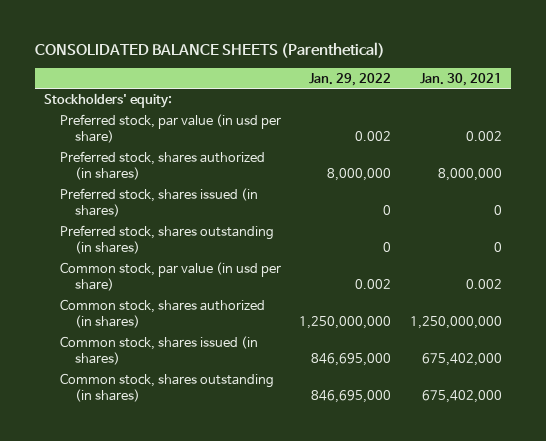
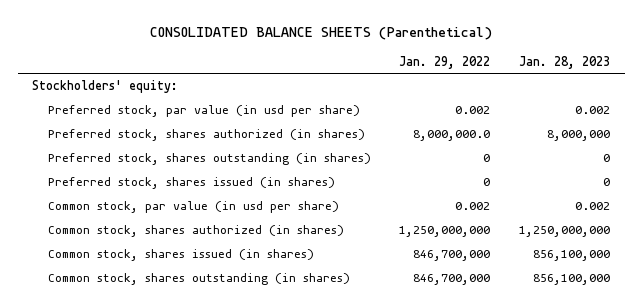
[420,72,503,86] Jan. 30, 2021 -> none
none -> [519,55,611,69] Jan. 28, 2023
[327,168,392,182] 8,000,000 -> [413,130,491,142] 8,000,000.0
[59,187,258,218] Preferred stock, shares issued (in shares) -> [47,177,335,190] Preferred stock, shares issued (in shares)
[311,353,392,367] 846,695,000 -> [413,250,491,262] 846,700,000
[311,390,392,404] 846,695,000 -> [413,274,491,286] 846,700,000

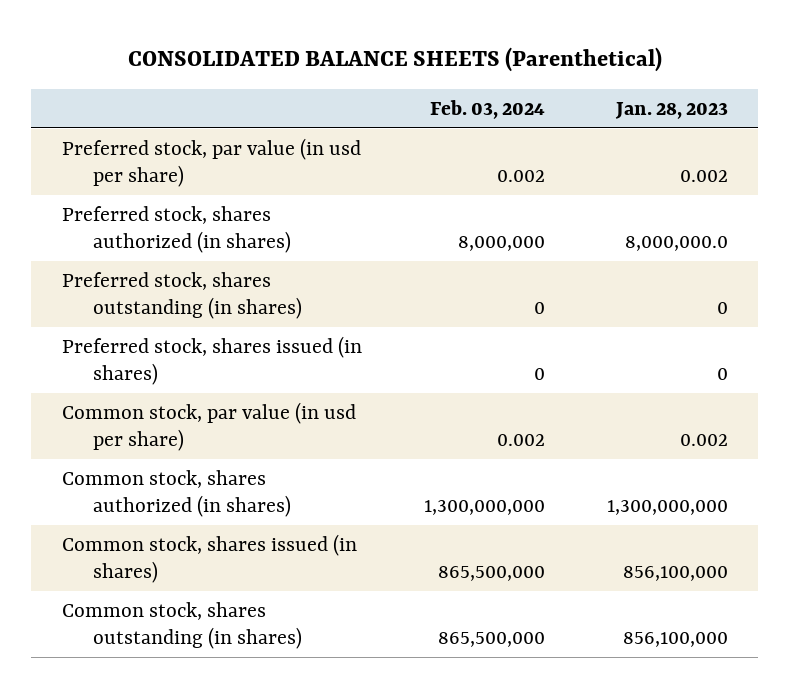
[399,55,491,69] Jan. 29, 2022 -> none
none -> [429,99,545,119] Feb. 03, 2024
[32,80,179,94] Stockholders' equity: -> none
[547,130,611,142] 8,000,000 -> [624,236,728,252] 8,000,000.0
[519,226,611,238] 1,250,000,000 -> [606,500,728,516] 1,300,000,000

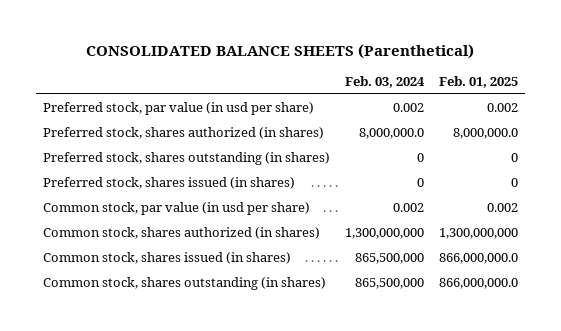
[614,101,728,119] Jan. 28, 2023 -> none
none -> [438,75,518,88] Feb. 01, 2025
[457,236,545,252] 8,000,000 -> [358,128,424,140] 8,000,000.0

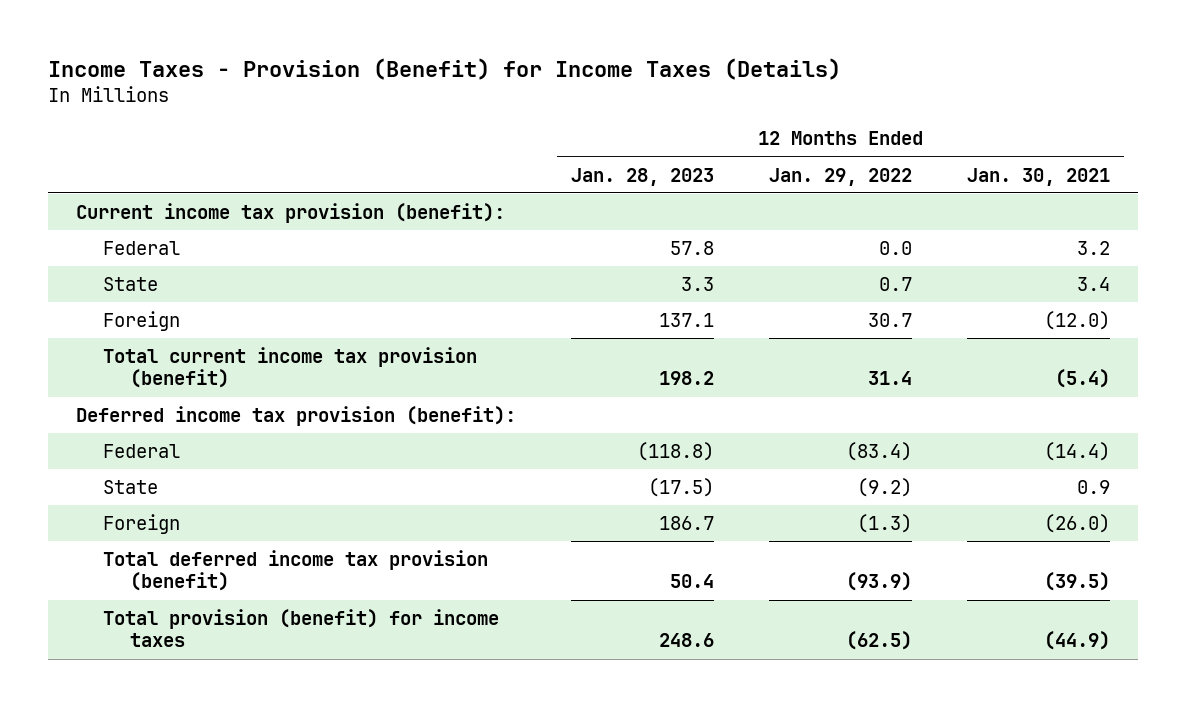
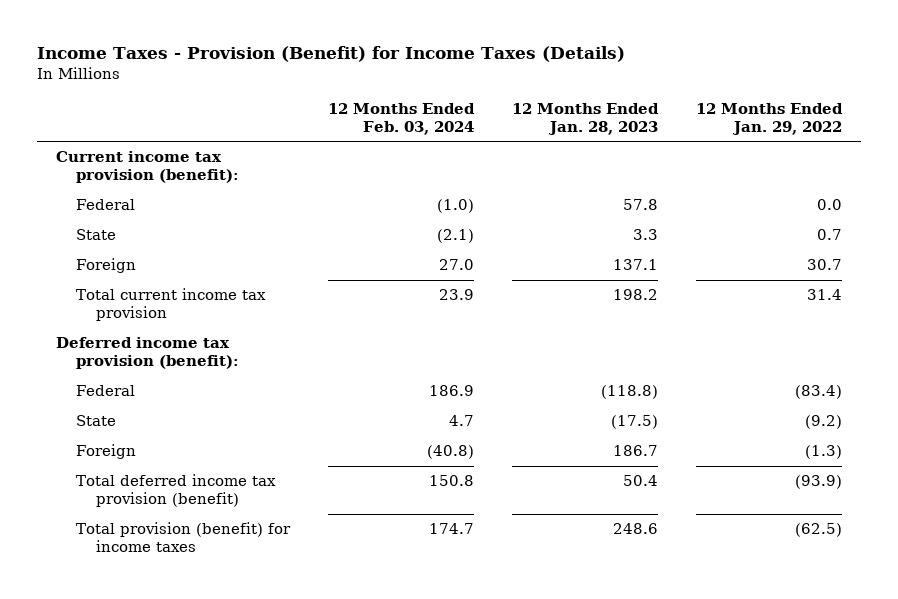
[967,167,1111,186] Jan. 30, 2021 -> none
none -> [327,102,475,135] 12 Months Ended Feb. 03, 2024
[102,346,477,389] Total current income tax provision (benefit) -> [75,288,266,322] Total current income tax provision

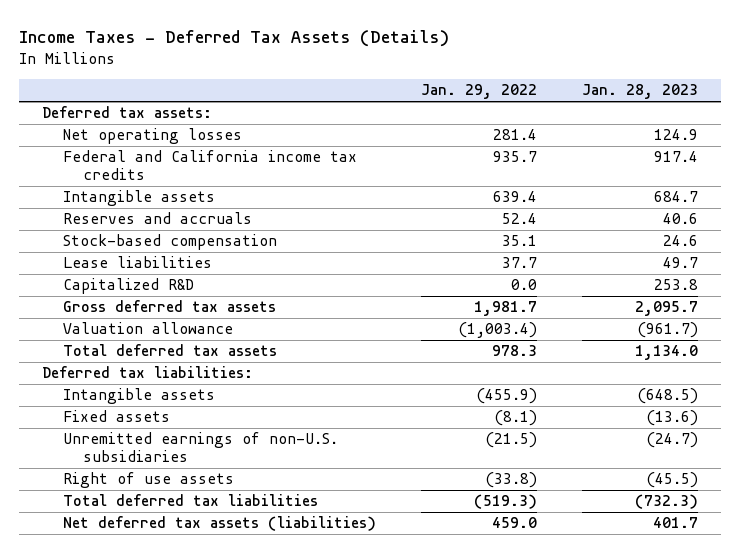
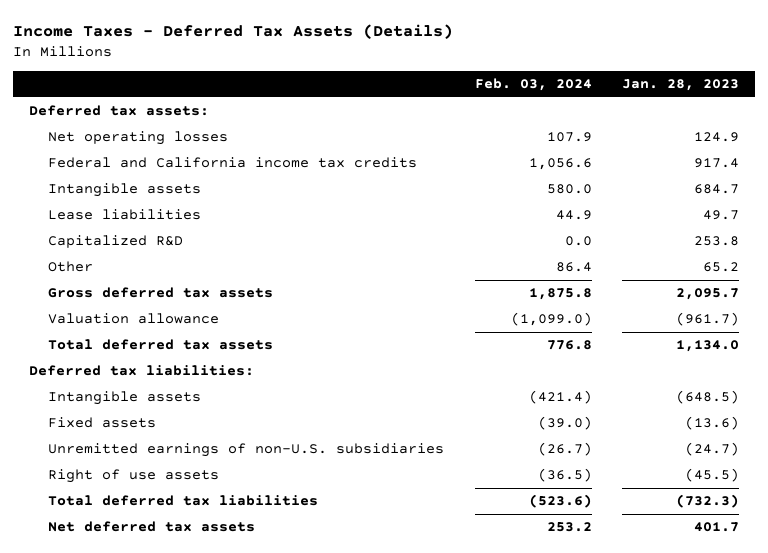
[420,84,537,100] Jan. 29, 2022 -> none
none -> [474,78,592,92] Feb. 03, 2024
[62,212,252,225] Reserves and accruals -> none
[62,234,277,251] Stock-based compensation -> none
none -> [47,261,93,273] Other
[62,516,376,532] Net deferred tax assets (liabilities) -> [47,521,255,533] Net deferred tax assets

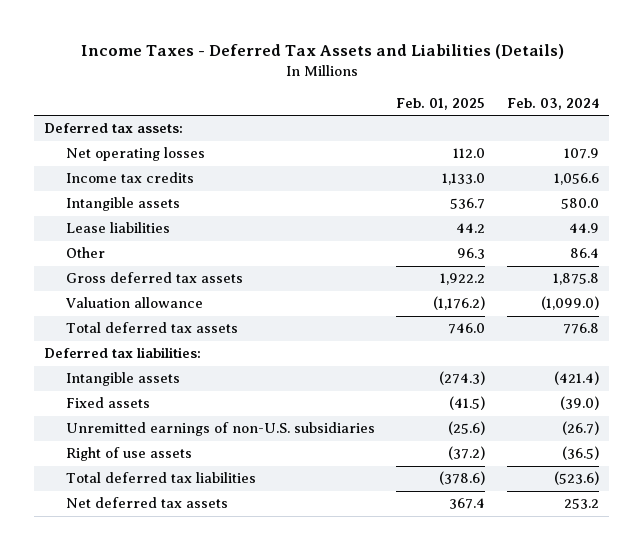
[13,24,454,40] Income Taxes - Deferred Tax Assets (Details) -> [80,44,564,60] Income Taxes - Deferred Tax Assets and Liabilities (Details)
[622,79,740,92] Jan. 28, 2023 -> none
none -> [396,97,486,110] Feb. 01, 2025
[47,157,417,169] Federal and California income tax credits -> [66,172,195,184] Income tax credits
[47,235,183,249] Capitalized R&D -> none

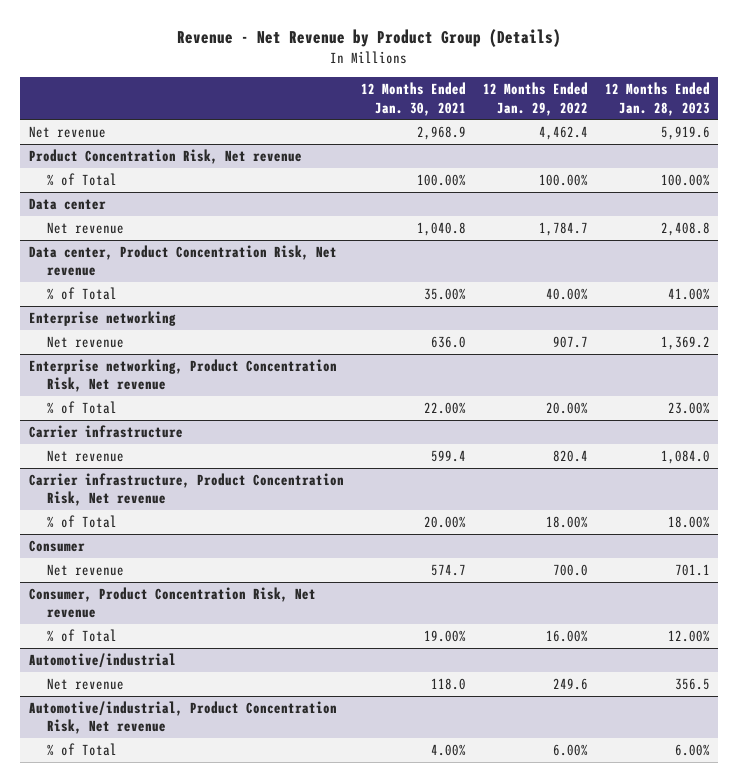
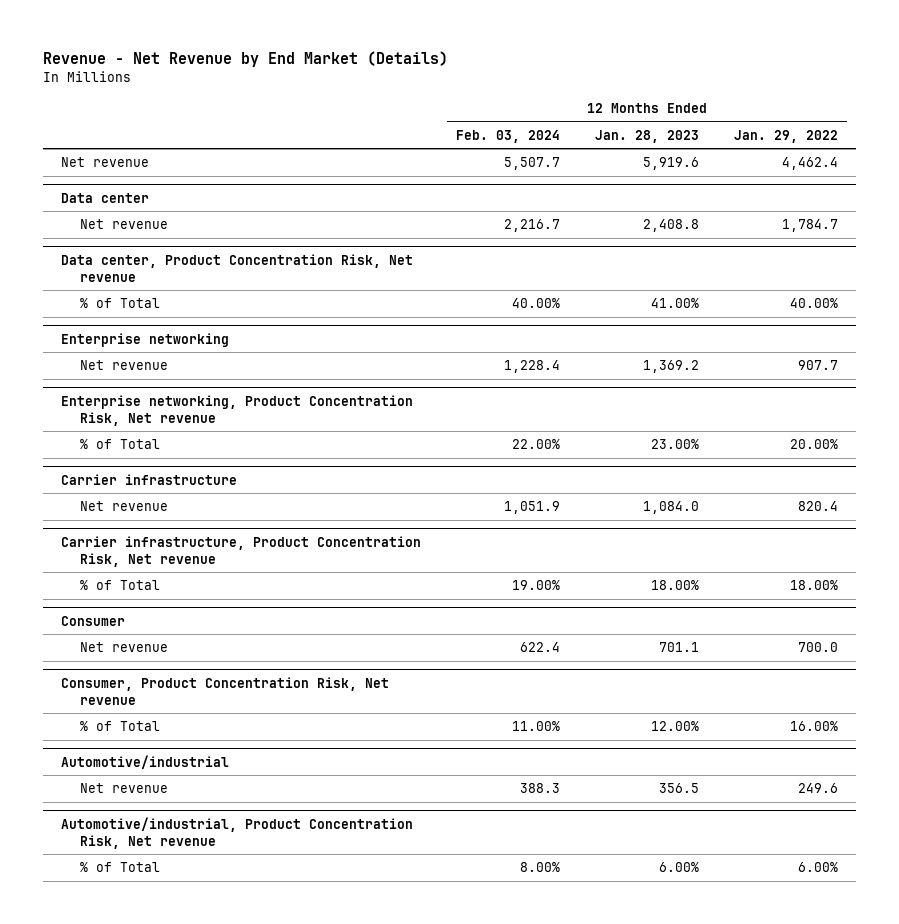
[177,28,562,47] Revenue - Net Revenue by Product Group (Details) -> [43,50,449,67] Revenue - Net Revenue by End Market (Details)
[360,82,466,116] 12 Months Ended Jan. 30, 2021 -> none
none -> [455,129,560,143] Feb. 03, 2024
[28,148,302,164] Product Concentration Risk, Net revenue -> none
[47,172,118,186] % of Total -> none

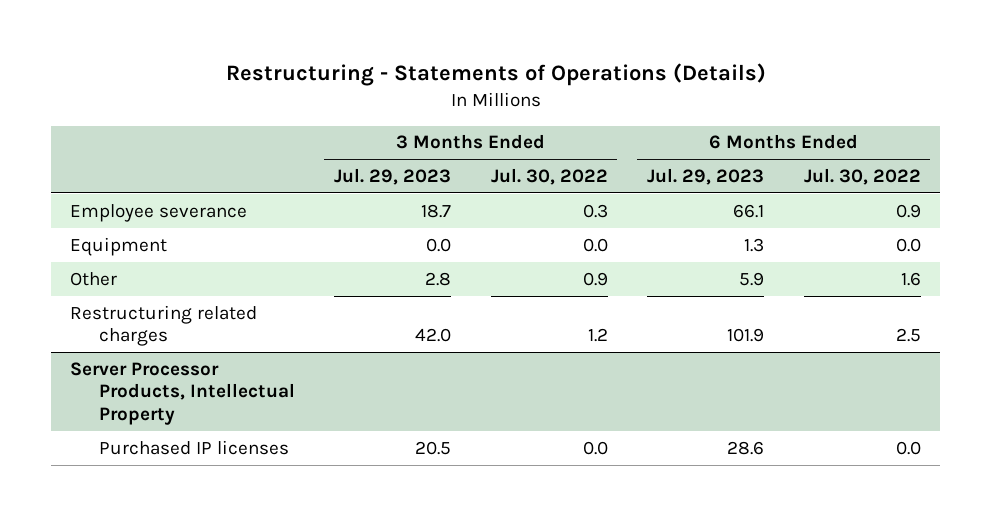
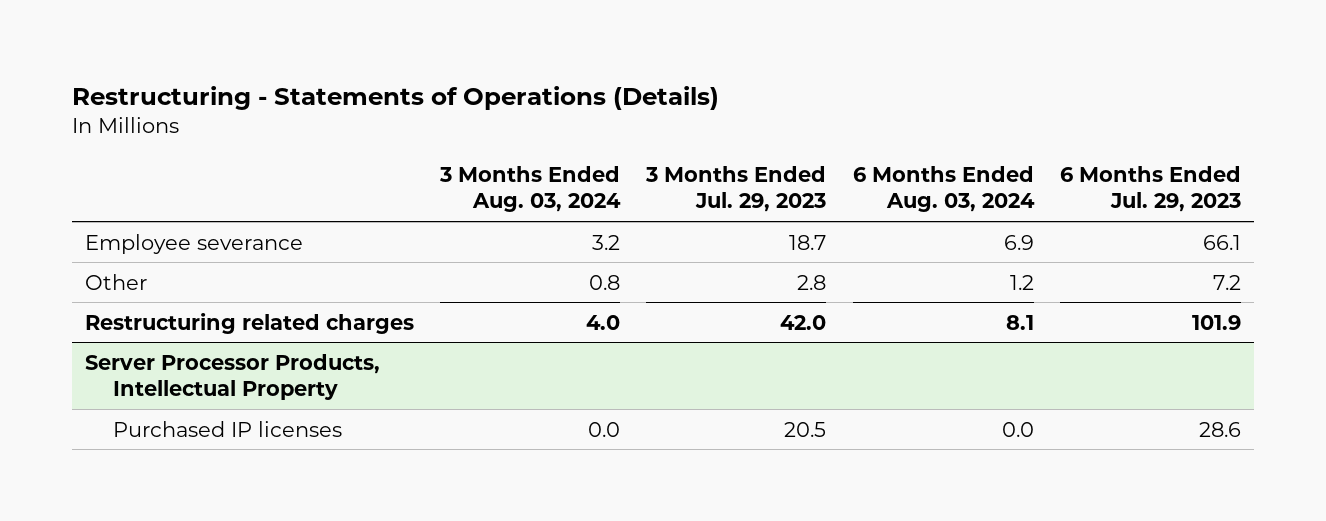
[490,168,608,186] Jul. 30, 2022 -> none
[803,168,921,186] Jul. 30, 2022 -> none
none -> [439,165,622,213] 3 Months Ended Aug. 03, 2024
none -> [852,165,1035,213] 6 Months Ended Aug. 03, 2024
[70,236,168,256] Equipment -> none
[739,271,765,286] 5.9 -> [1212,274,1241,290] 7.2

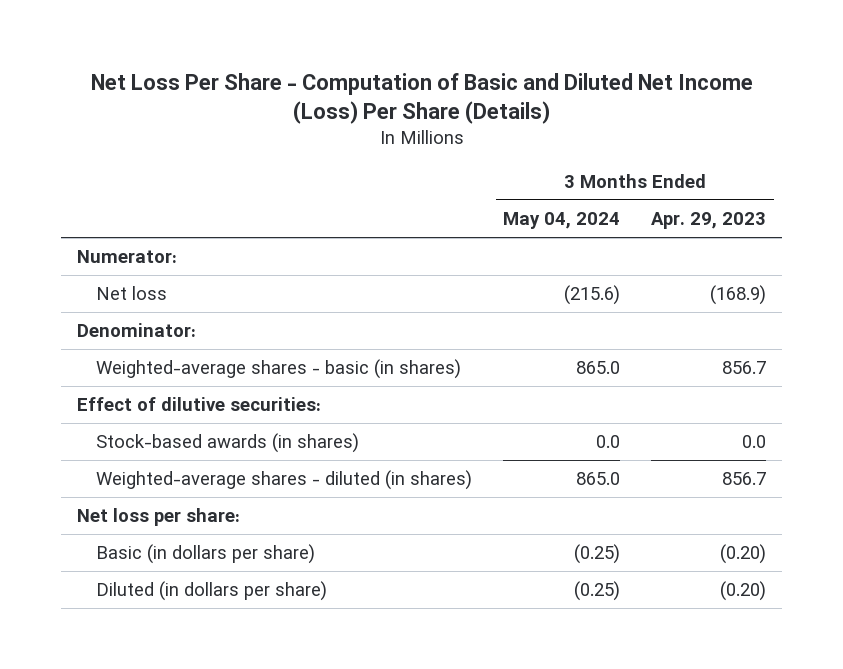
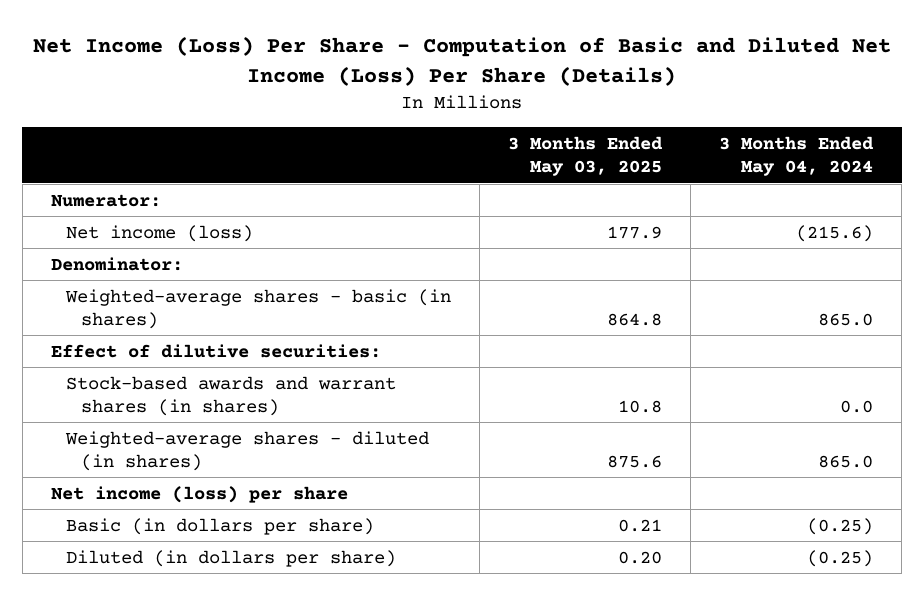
[90,72,753,124] Net Loss Per Share - Computation of Basic and Diluted Net Income (Loss) Per Share (Details) -> [33,36,892,87] Net Income (Loss) Per Share - Computation of Basic and Diluted Net Income (Loss) Per Share (Details)
[651,212,767,230] Apr. 29, 2023 -> none
none -> [508,135,664,177] 3 Months Ended May 03, 2025
[96,286,168,301] Net loss -> [65,224,253,242] Net income (loss)
[96,433,360,454] Stock-based awards (in shares) -> [65,375,396,416] Stock-based awards and warrant shares (in shares)
[76,508,240,527] Net loss per share: -> [50,485,348,503] Net income (loss) per share

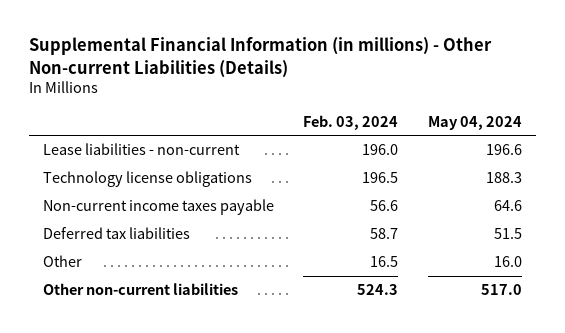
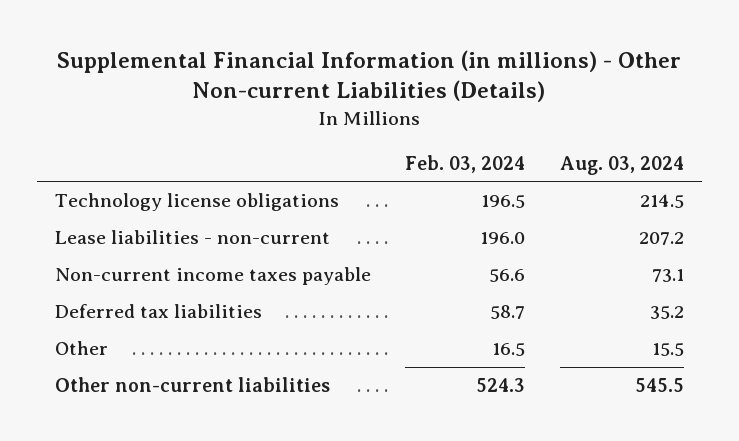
[427,115,522,130] May 04, 2024 -> none
none -> [560,155,685,175] Aug. 03, 2024
[43,143,241,156] Lease liabilities - non-current -> [54,230,330,245] Lease liabilities - non-current

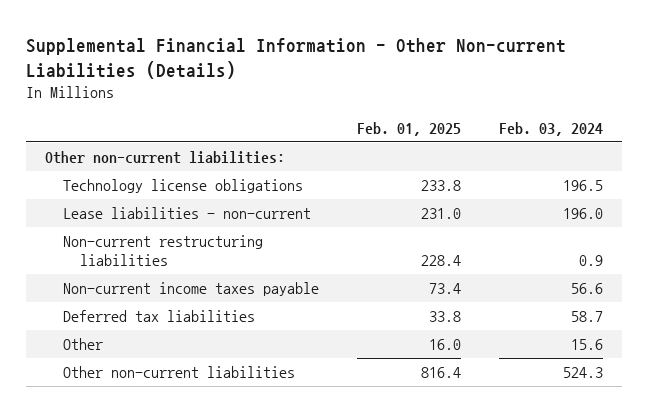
[57,49,682,103] Supplemental Financial Information (in millions) - Other Non-current Liabilities (Details) -> [25,37,566,79] Supplemental Financial Information - Other Non-current Liabilities (Details)
[560,155,685,175] Aug. 03, 2024 -> none
none -> [356,121,461,136] Feb. 01, 2025
none -> [44,151,285,165] Other non-current liabilities:
none -> [62,235,263,267] Non-current restructuring liabilities
[492,343,526,357] 16.5 -> [570,339,603,351] 15.6

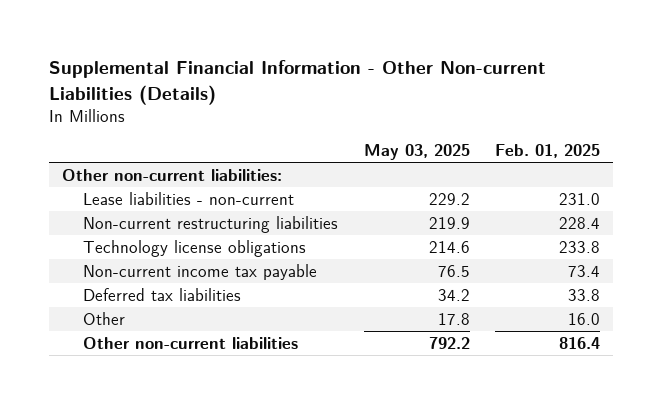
[498,121,603,136] Feb. 03, 2024 -> none
none -> [363,143,470,160] May 03, 2025
[62,179,303,194] Technology license obligations -> [83,239,307,257] Technology license obligations
[62,282,319,297] Non-current income taxes payable -> [83,263,318,280] Non-current income tax payable

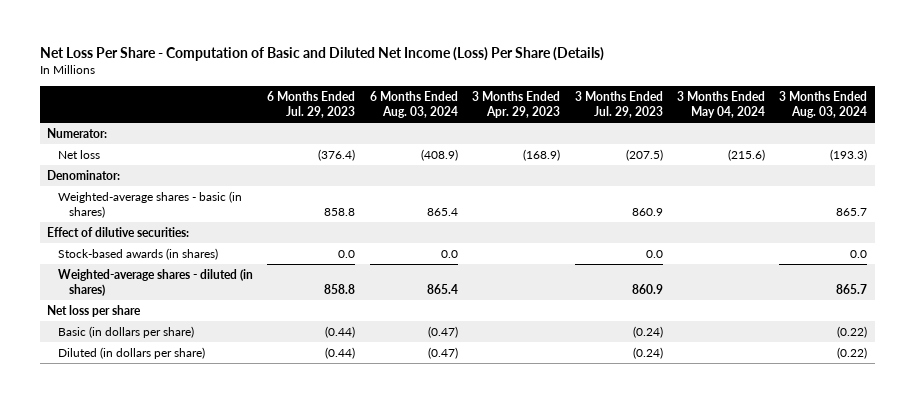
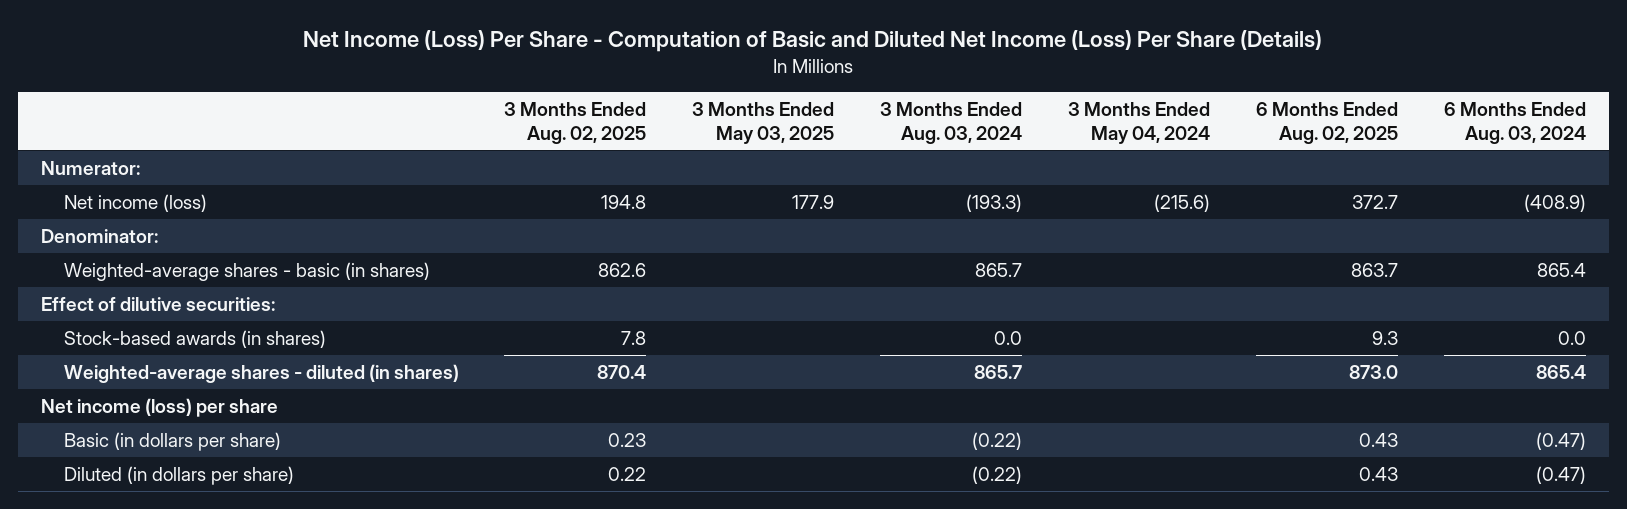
[39,47,604,62] Net Loss Per Share - Computation of Basic and Diluted Net Income (Loss) Per Share (Details) -> [303,30,1323,53] Net Income (Loss) Per Share - Computation of Basic and Diluted Net Income (Loss) Per Share (Details)
[267,91,356,118] 6 Months Ended Jul. 29, 2023 -> none
[472,91,561,118] 3 Months Ended Apr. 29, 2023 -> none
[574,91,663,118] 3 Months Ended Jul. 29, 2023 -> none
none -> [504,101,647,144] 3 Months Ended Aug. 02, 2025
none -> [692,101,835,144] 3 Months Ended May 03, 2025
none -> [1256,101,1399,144] 6 Months Ended Aug. 02, 2025
[57,150,100,160] Net loss -> [63,193,207,212] Net income (loss)
[46,305,141,318] Net loss per share -> [41,397,279,417] Net income (loss) per share

